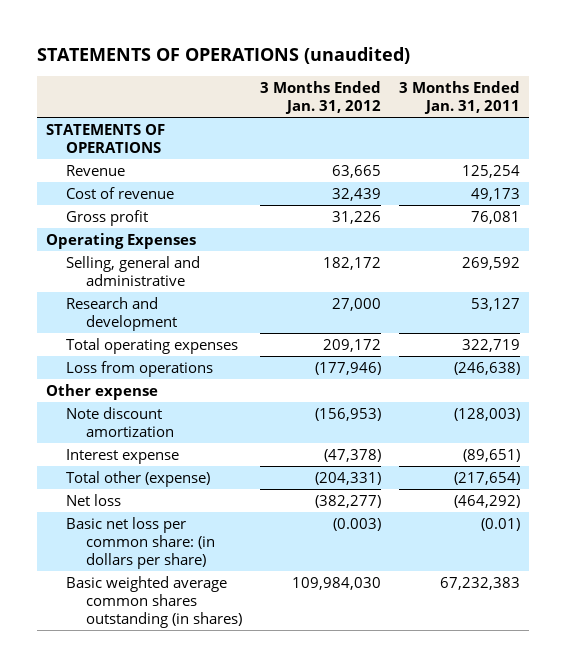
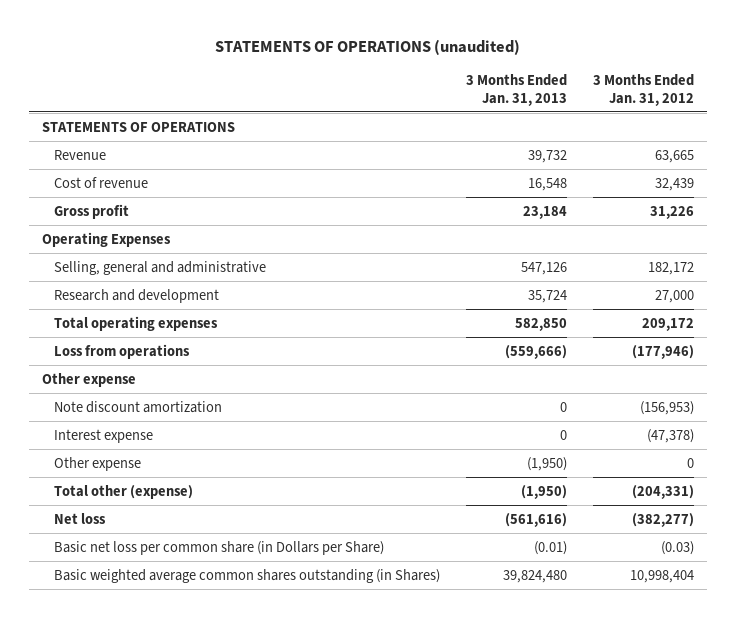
[399,80,521,115] 3 Months Ended Jan. 31, 2011 -> none
none -> [465,73,567,106] 3 Months Ended Jan. 31, 2013
none -> [54,456,142,471] Other expense
[66,516,215,570] Basic net loss per common share: (in dollars per share) -> [54,540,385,555] Basic net loss per common share (in Dollars per Share)
[333,517,382,531] (0.003) -> [660,540,694,555] (0.03)
[66,575,242,629] Basic weighted average common shares outstanding (in shares) -> [54,568,441,583] Basic weighted average common shares outstanding (in Shares)
[292,576,382,590] 109,984,030 -> [629,569,694,583] 10,998,404

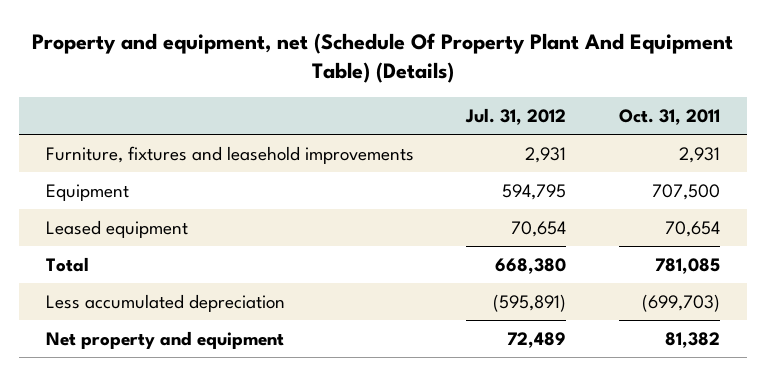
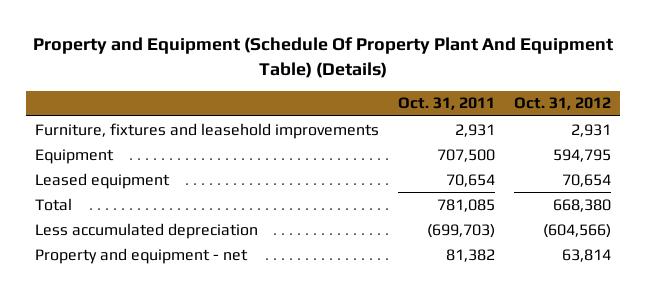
[31,32,733,84] Property and equipment, net (Schedule Of Property Plant And Equipment Table) (Details) -> [33,37,614,79] Property and Equipment (Schedule Of Property Plant And Equipment Table) (Details)
[465,107,567,125] Jul. 31, 2012 -> none
none -> [513,97,611,111] Oct. 31, 2012
[45,330,284,349] Net property and equipment -> [35,247,249,264] Property and equipment - net

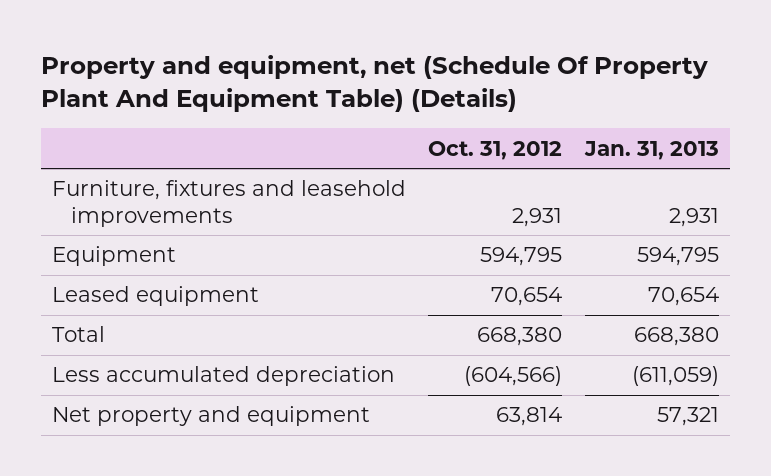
[33,37,614,79] Property and Equipment (Schedule Of Property Plant And Equipment Table) (Details) -> [40,54,708,112] Property and equipment, net (Schedule Of Property Plant And Equipment Table) (Details)
[398,97,496,111] Oct. 31, 2011 -> none
none -> [583,140,719,160] Jan. 31, 2013
[35,247,249,264] Property and equipment - net -> [51,406,370,427] Net property and equipment

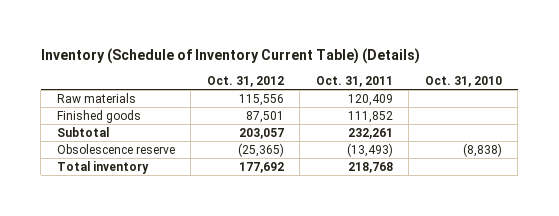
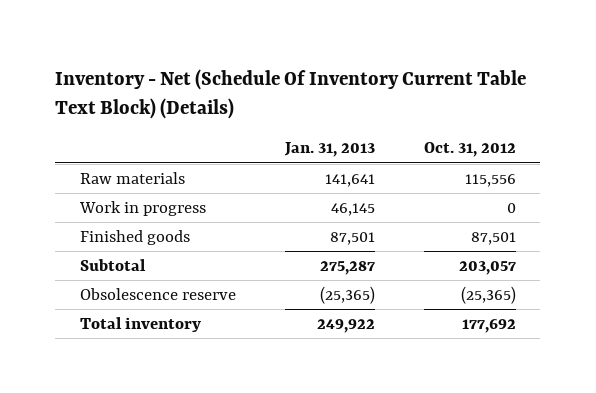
[40,47,420,64] Inventory (Schedule of Inventory Current Table) (Details) -> [55,68,527,120] Inventory - Net (Schedule Of Inventory Current Table Text Block) (Details)
[315,75,393,87] Oct. 31, 2011 -> none
[424,75,502,87] Oct. 31, 2010 -> none
none -> [283,142,375,158] Jan. 31, 2013
none -> [78,201,206,217] Work in progress

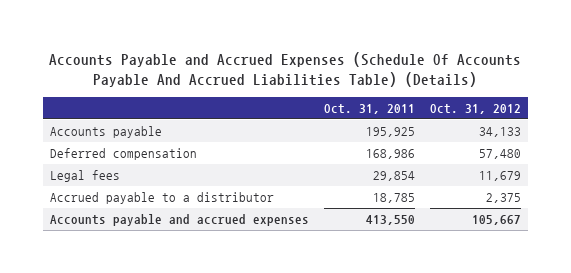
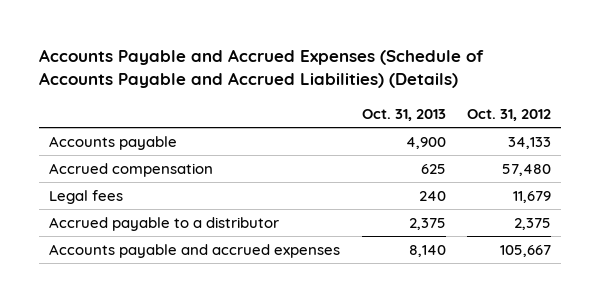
[49,51,522,87] Accounts Payable and Accrued Expenses (Schedule Of Accounts Payable And Accrued Liabilities Table) (Details) -> [38,49,484,89] Accounts Payable and Accrued Expenses (Schedule of Accounts Payable and Accrued Liabilities) (Details)
[323,104,415,115] Oct. 31, 2011 -> none
none -> [361,109,446,122] Oct. 31, 2013
[50,147,198,160] Deferred compensation -> [49,162,214,177] Accrued compensation

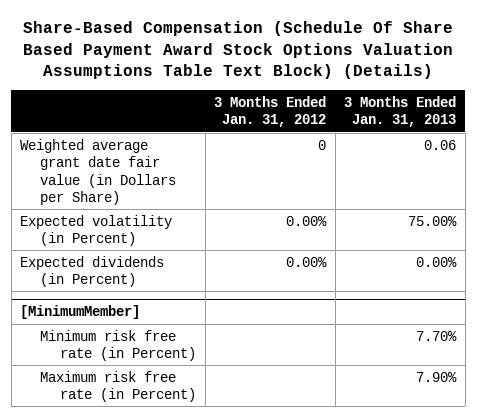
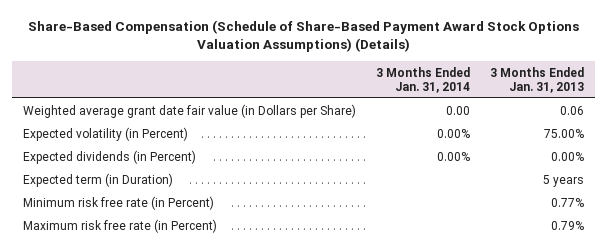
[23,20,454,80] Share-Based Compensation (Schedule Of Share Based Payment Award Stock Options Valuation Assumptions Table Text Block) (Details) -> [27,19,579,53] Share-Based Compensation (Schedule of Share-Based Payment Award Stock Options Valuation Assumptions) (Details)
[214,95,327,128] 3 Months Ended Jan. 31, 2012 -> none
none -> [376,66,471,93] 3 Months Ended Jan. 31, 2014
[20,305,141,320] [MinimumMember] -> none
none -> [22,172,173,187] Expected term (in Duration)
[416,330,458,341] 7.70% -> [551,197,585,207] 0.77%
[416,371,458,382] 7.90% -> [551,220,585,230] 0.79%

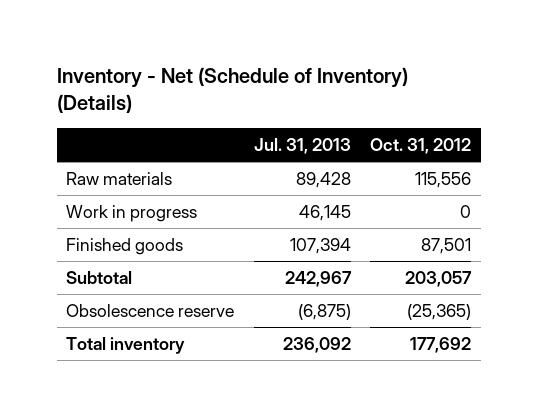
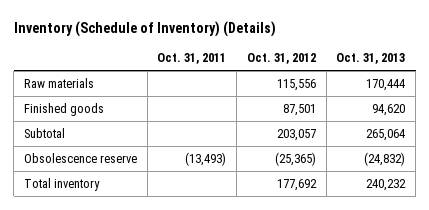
[56,67,408,114] Inventory - Net (Schedule of Inventory) (Details) -> [13,20,276,37] Inventory (Schedule of Inventory) (Details)
[253,137,351,154] Jul. 31, 2013 -> none
none -> [157,53,227,65] Oct. 31, 2011
none -> [336,53,406,65] Oct. 31, 2013
[66,205,198,223] Work in progress -> none

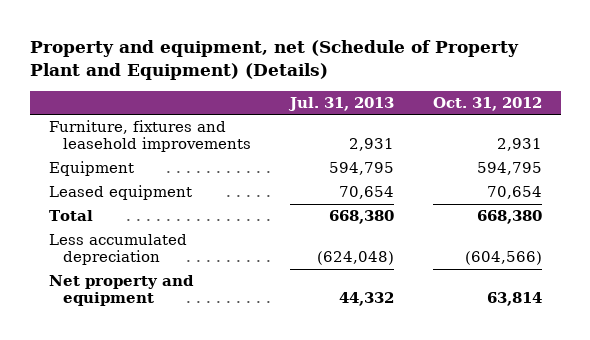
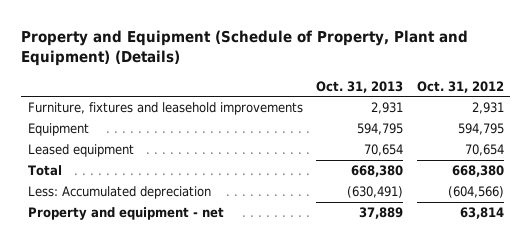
[29,39,519,80] Property and equipment, net (Schedule of Property Plant and Equipment) (Details) -> [21,29,469,67] Property and Equipment (Schedule of Property, Plant and Equipment) (Details)
[288,96,395,111] Jul. 31, 2013 -> none
none -> [316,80,404,93] Oct. 31, 2013
[48,234,187,266] Less accumulated depreciation -> [28,186,212,200] Less: Accumulated depreciation
[48,275,194,307] Net property and equipment -> [28,207,225,221] Property and equipment - net

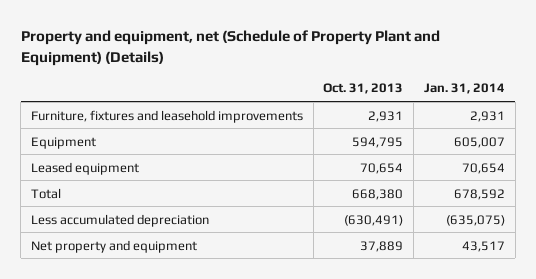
[21,29,469,67] Property and Equipment (Schedule of Property, Plant and Equipment) (Details) -> [20,30,440,66] Property and equipment, net (Schedule of Property Plant and Equipment) (Details)
[416,80,504,93] Oct. 31, 2012 -> none
none -> [423,83,505,95] Jan. 31, 2014
[28,186,212,200] Less: Accumulated depreciation -> [30,213,209,227] Less accumulated depreciation
[28,207,225,221] Property and equipment - net -> [30,239,197,253] Net property and equipment

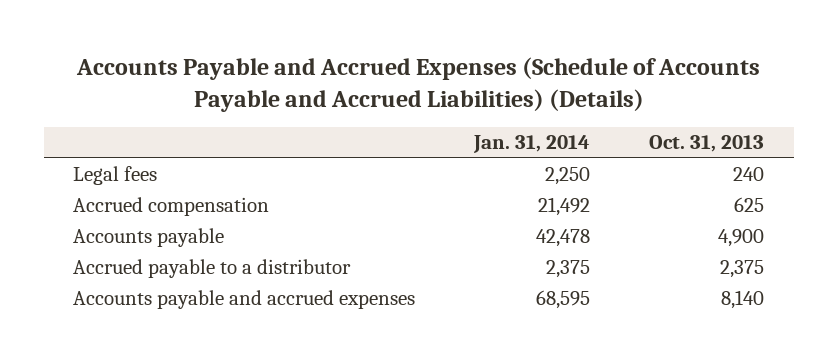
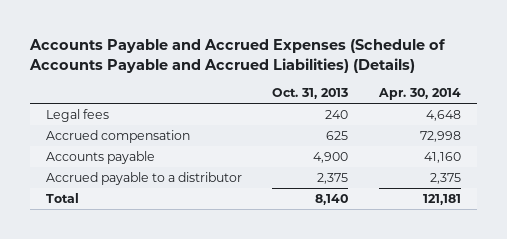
[473,135,591,154] Jan. 31, 2014 -> none
none -> [378,88,462,101] Apr. 30, 2014
[73,290,416,310] Accounts payable and accrued expenses -> [45,192,79,203] Total

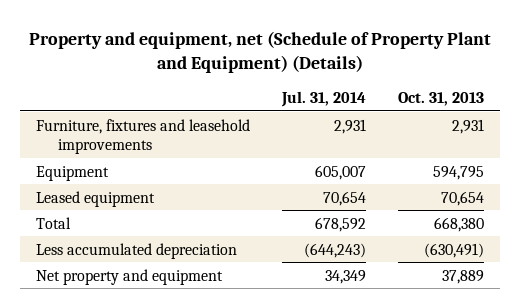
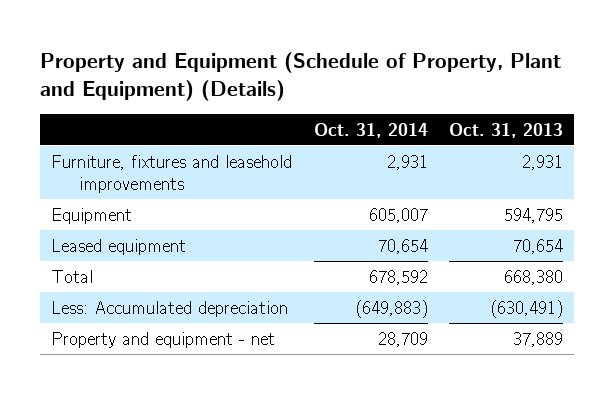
[29,30,492,73] Property and equipment, net (Schedule of Property Plant and Equipment) (Details) -> [40,52,562,102] Property and Equipment (Schedule of Property, Plant and Equipment) (Details)
[281,91,367,108] Jul. 31, 2014 -> none
none -> [313,122,428,138] Oct. 31, 2014
[36,242,238,259] Less accumulated depreciation -> [51,300,289,317] Less: Accumulated depreciation
[36,268,224,285] Net property and equipment -> [51,331,276,348] Property and equipment - net

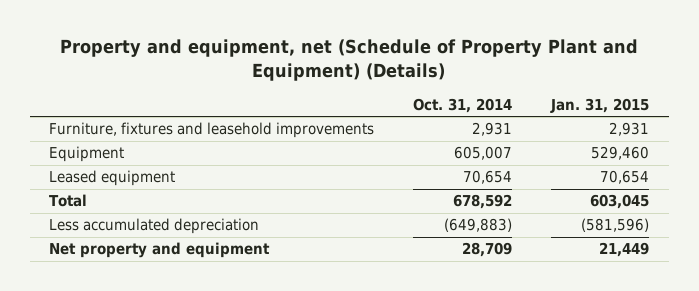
[40,52,562,102] Property and Equipment (Schedule of Property, Plant and Equipment) (Details) -> [60,39,639,82] Property and equipment, net (Schedule of Property Plant and Equipment) (Details)
[449,122,564,138] Oct. 31, 2013 -> none
none -> [550,97,650,113] Jan. 31, 2015
[51,300,289,317] Less: Accumulated depreciation -> [49,218,260,235] Less accumulated depreciation
[51,331,276,348] Property and equipment - net -> [49,242,271,259] Net property and equipment

